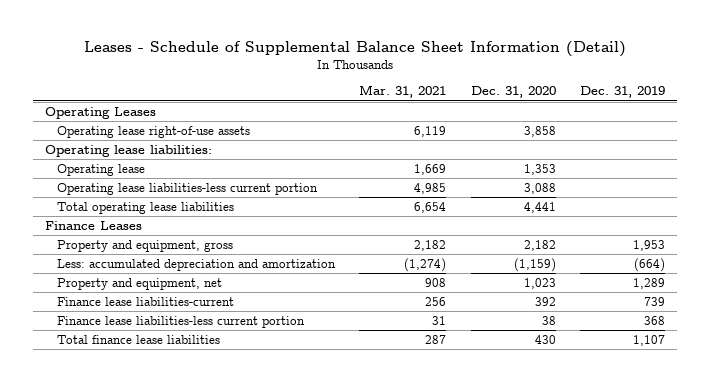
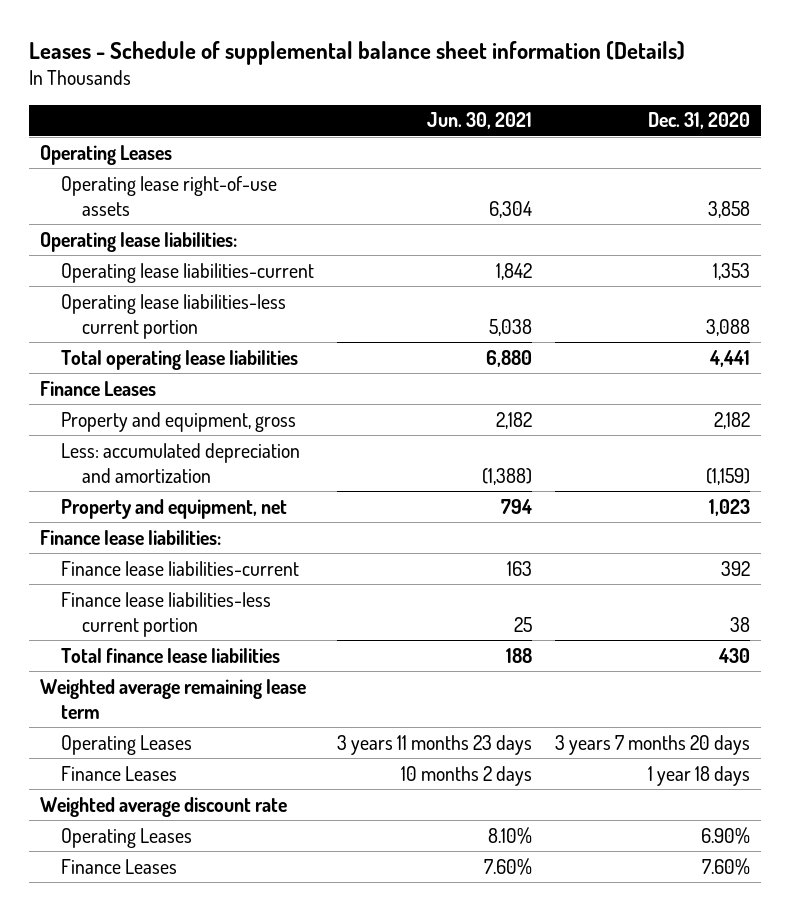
[84,41,627,58] Leases - Schedule of Supplemental Balance Sheet Information (Detail) -> [28,41,685,66] Leases - Schedule of supplemental balance sheet information (Details)
[359,85,447,99] Mar. 31, 2021 -> none
[580,86,666,99] Dec. 31, 2019 -> none
none -> [426,112,532,130] Jun. 30, 2021
[56,163,145,176] Operating lease -> [61,262,315,283] Operating lease liabilities-current
none -> [40,529,222,545] Finance lease liabilities:
none -> [40,678,307,719] Weighted average remaining lease term
none -> [61,734,193,755] Operating Leases
none -> [61,765,178,781] Finance Leases
none -> [40,796,288,817] Weighted average discount rate
none -> [61,827,193,848] Operating Leases
none -> [61,858,178,874] Finance Leases

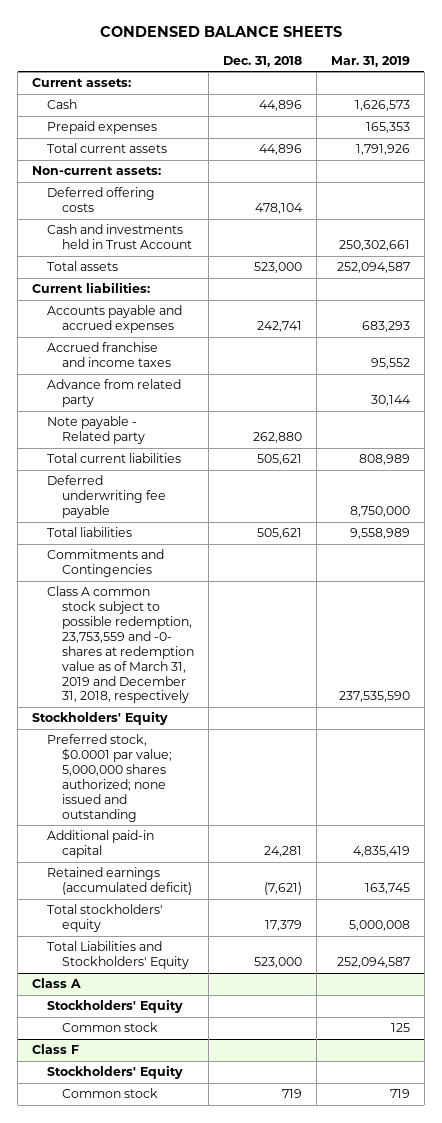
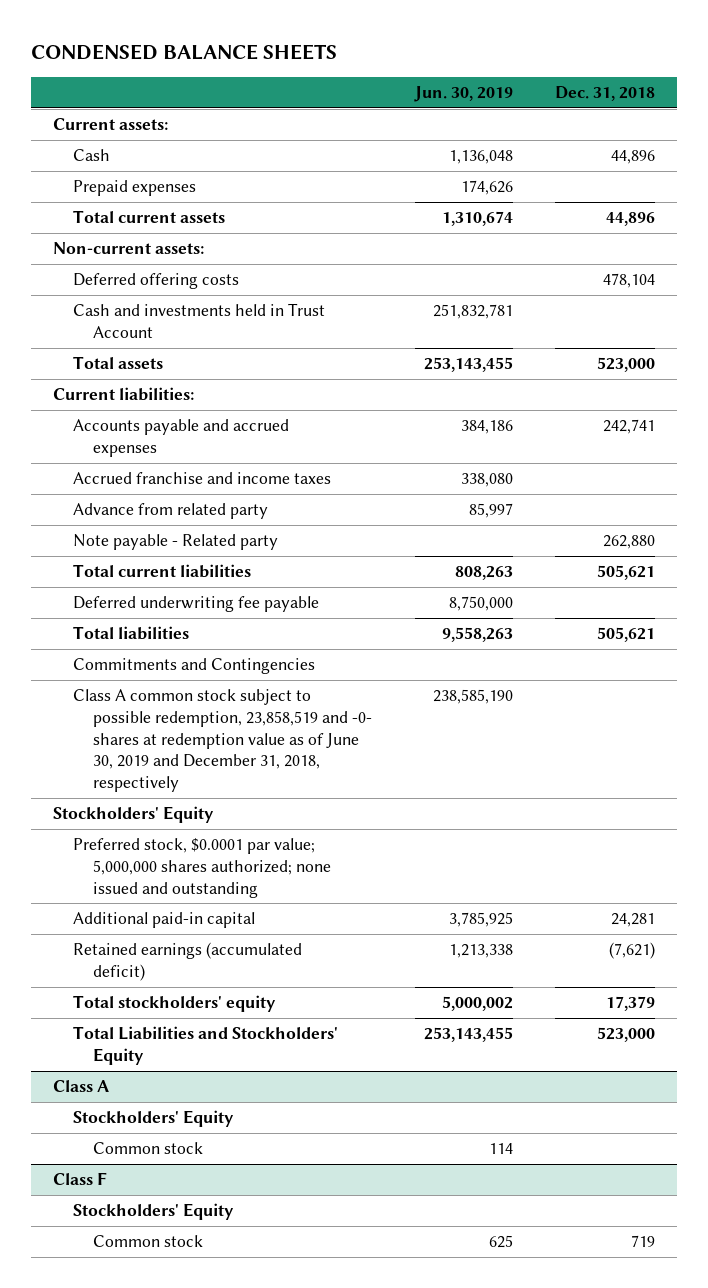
[330,55,410,67] Mar. 31, 2019 -> none
none -> [413,85,513,102] Jun. 30, 2019
[47,586,194,704] Class A common stock subject to possible redemption, 23,753,559 and -0- shares at redemption value as of March 31, 2019 and December 31, 2018, respectively -> [72,689,372,793] Class A common stock subject to possible redemption, 23,858,519 and -0- shares at redemption value as of June 30, 2019 and December 31, 2018, respectively

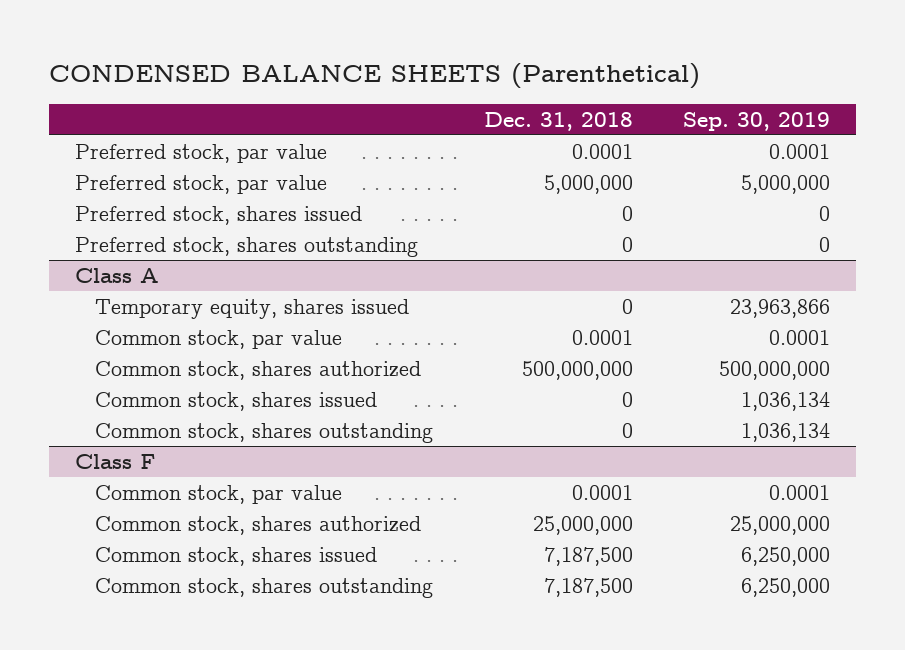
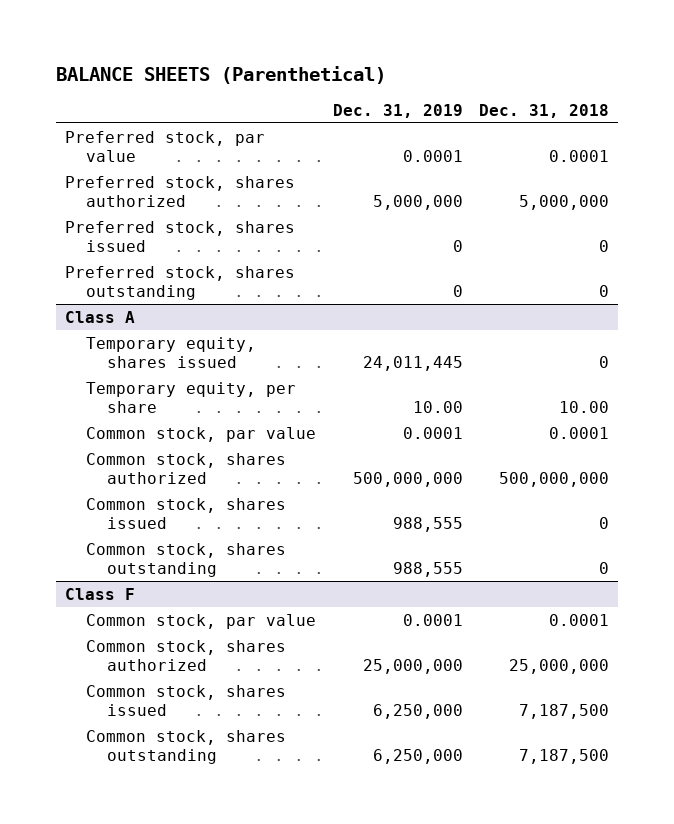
[49,63,701,90] CONDENSED BALANCE SHEETS (Parenthetical) -> [56,66,387,85] BALANCE SHEETS (Parenthetical)
[683,111,831,131] Sep. 30, 2019 -> none
none -> [332,104,463,119] Dec. 31, 2019
[74,174,327,194] Preferred stock, par value -> [64,175,295,207] Preferred stock, shares authorized
none -> [85,381,296,413] Temporary equity, per share

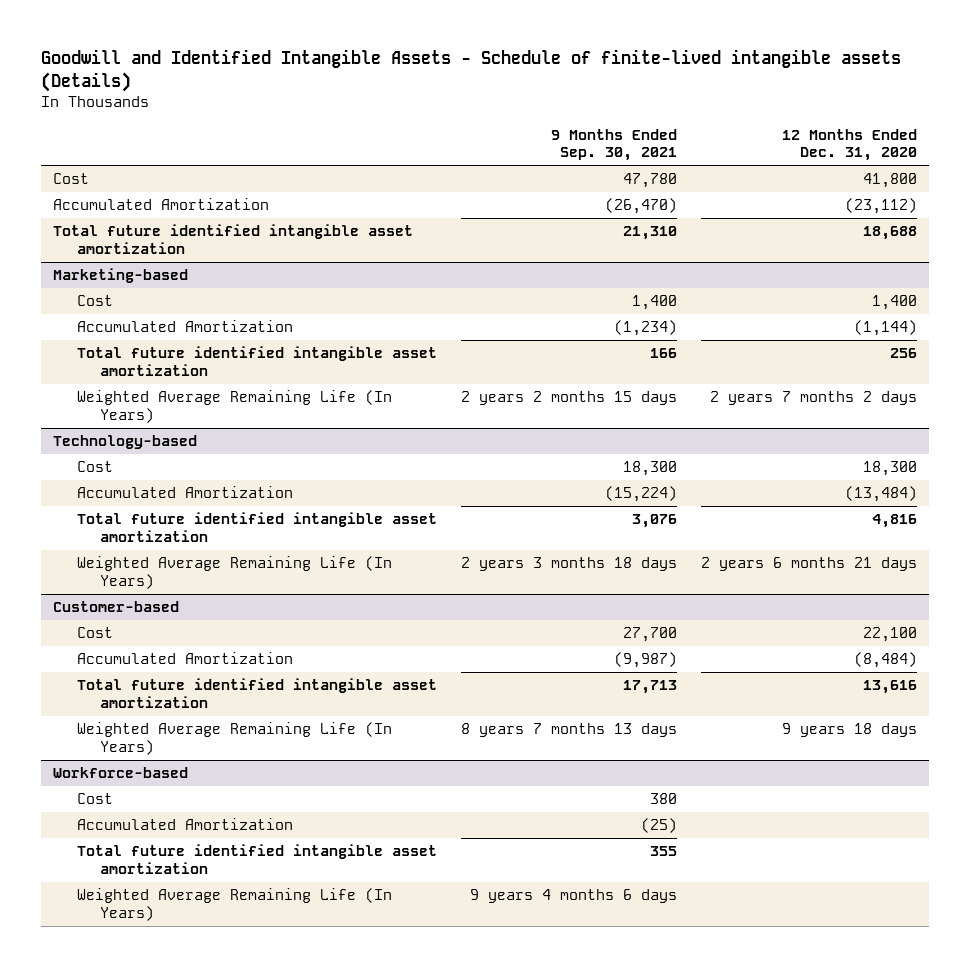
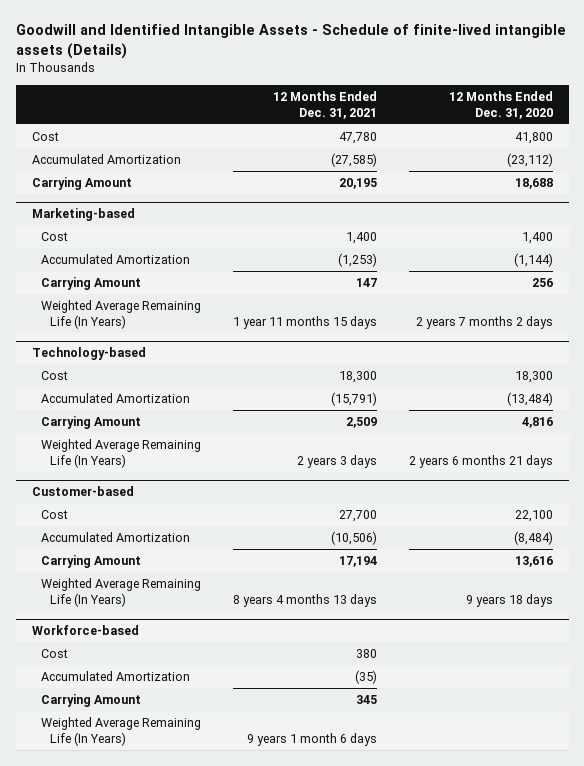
[550,128,677,162] 9 Months Ended Sep. 30, 2021 -> none
none -> [272,90,377,120] 12 Months Ended Dec. 31, 2021
[52,224,413,254] Total future identified intangible asset amortization -> [31,176,132,190] Carrying Amount
[76,346,437,376] Total future identified intangible asset amortization -> [40,276,141,290] Carrying Amount
[76,512,437,542] Total future identified intangible asset amortization -> [40,415,141,429] Carrying Amount
[76,678,437,708] Total future identified intangible asset amortization -> [40,554,141,568] Carrying Amount
[76,844,437,874] Total future identified intangible asset amortization -> [40,693,141,707] Carrying Amount

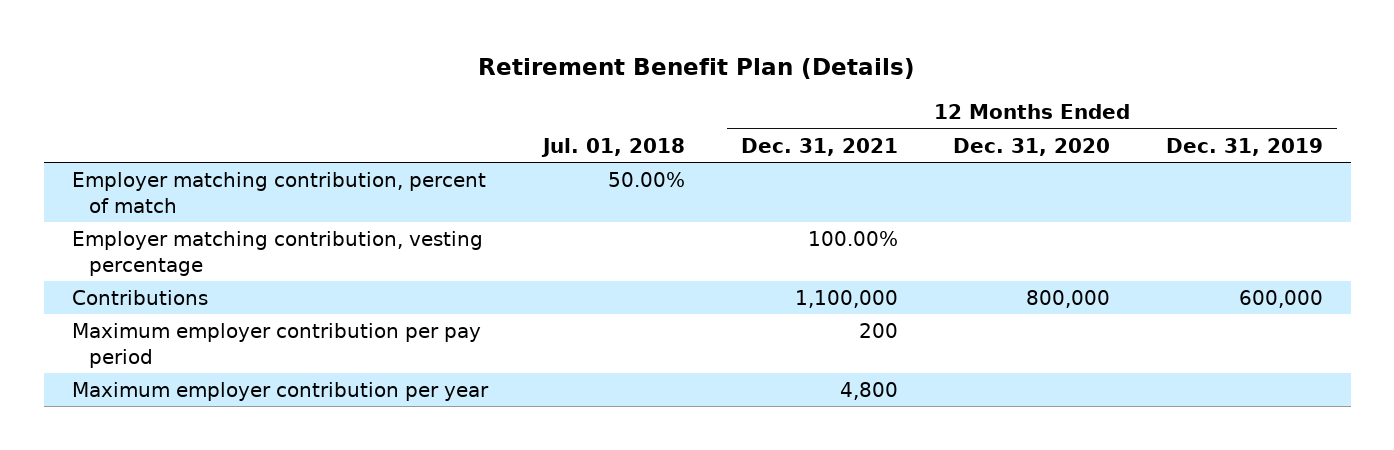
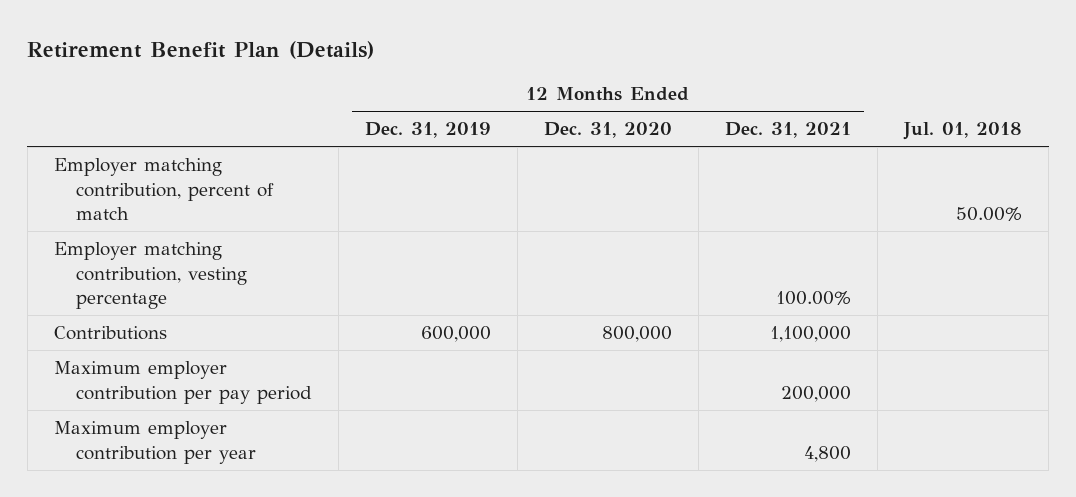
[858,323,898,339] 200 -> [780,385,851,402] 200,000

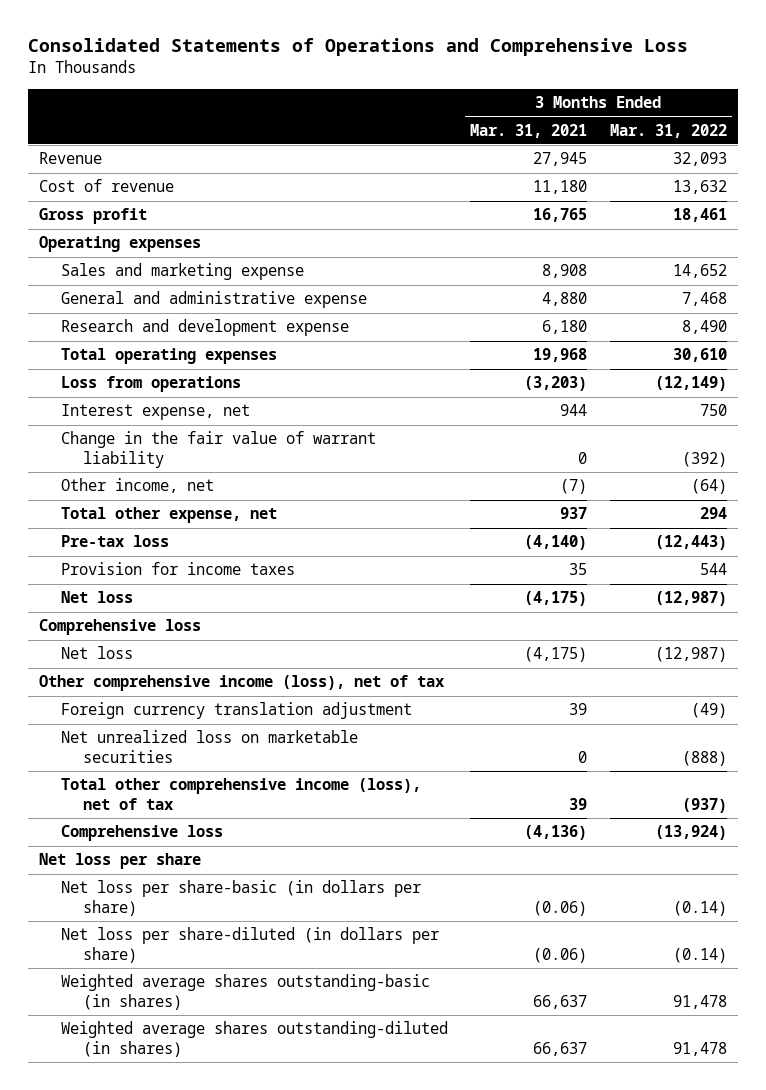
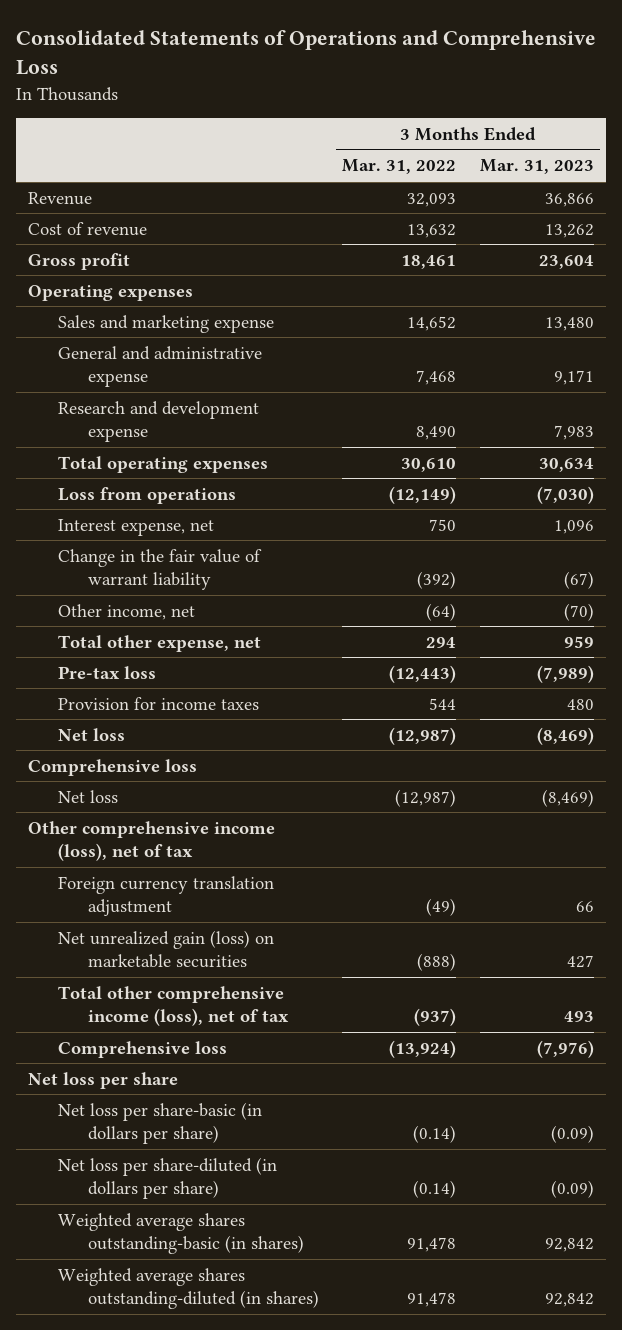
[470,123,588,138] Mar. 31, 2021 -> none
none -> [479,159,594,175] Mar. 31, 2023
[60,730,358,764] Net unrealized loss on marketable securities -> [57,929,274,968] Net unrealized gain (loss) on marketable securities

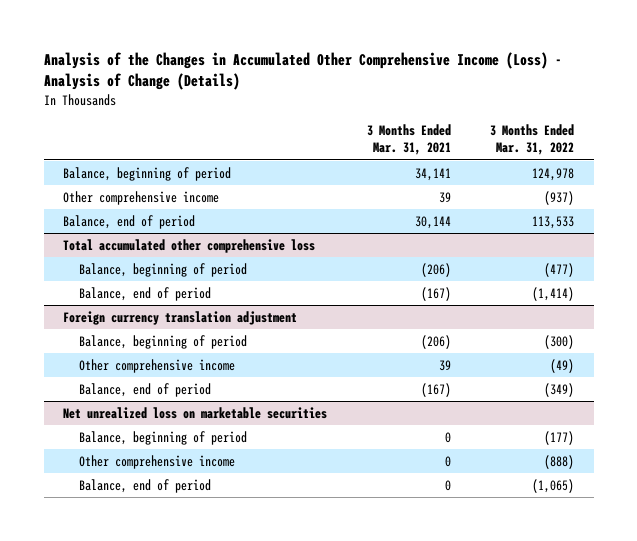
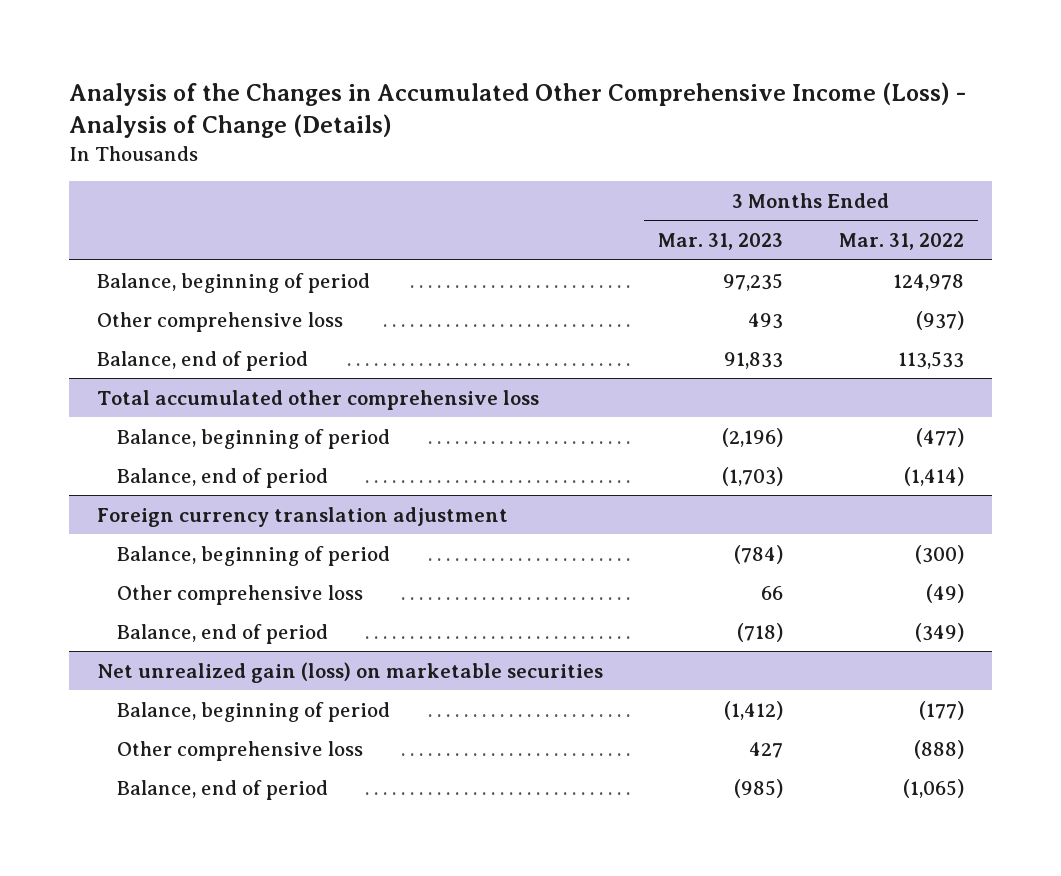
[366,124,451,156] 3 Months Ended Mar. 31, 2021 -> none
none -> [658,233,784,251] Mar. 31, 2023
[63,190,220,205] Other comprehensive income -> [96,311,343,332] Other comprehensive loss
[78,358,235,373] Other comprehensive income -> [117,584,364,605] Other comprehensive loss
[63,406,328,419] Net unrealized loss on marketable securities -> [96,661,603,683] Net unrealized gain (loss) on marketable securities
[78,454,235,469] Other comprehensive income -> [117,740,364,761] Other comprehensive loss

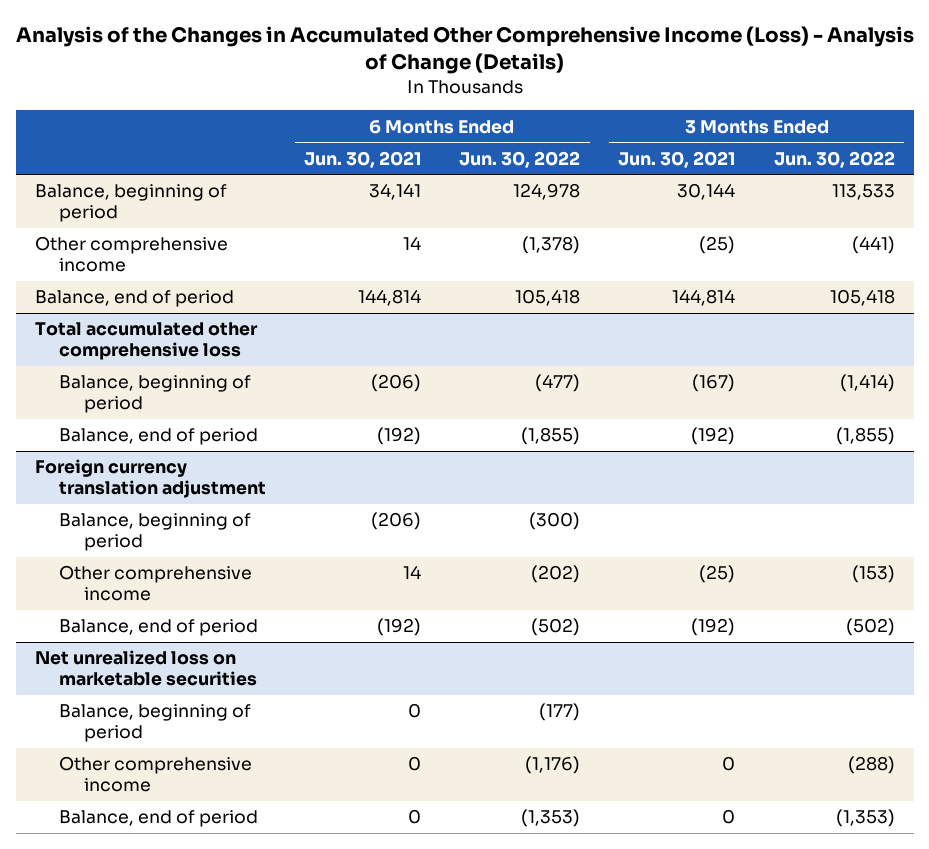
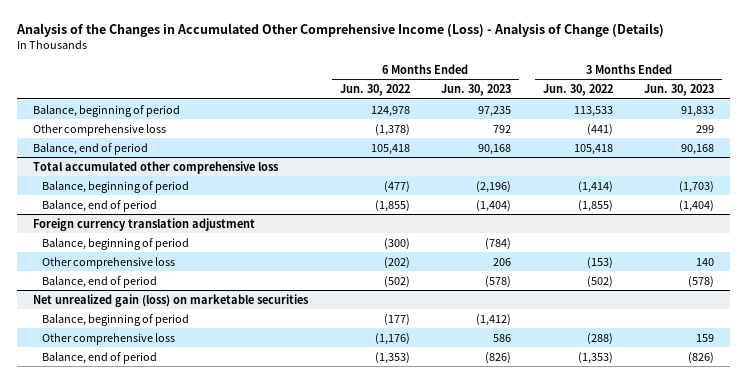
[304,150,422,168] Jun. 30, 2021 -> none
[618,150,736,168] Jun. 30, 2021 -> none
none -> [441,84,512,97] Jun. 30, 2023
none -> [644,84,715,97] Jun. 30, 2023
[34,236,228,272] Other comprehensive income -> [33,123,167,136] Other comprehensive loss
[59,565,253,601] Other comprehensive income -> [42,256,176,269] Other comprehensive loss
[34,650,258,686] Net unrealized loss on marketable securities -> [33,293,310,307] Net unrealized gain (loss) on marketable securities
[59,756,253,792] Other comprehensive income -> [42,332,176,345] Other comprehensive loss

